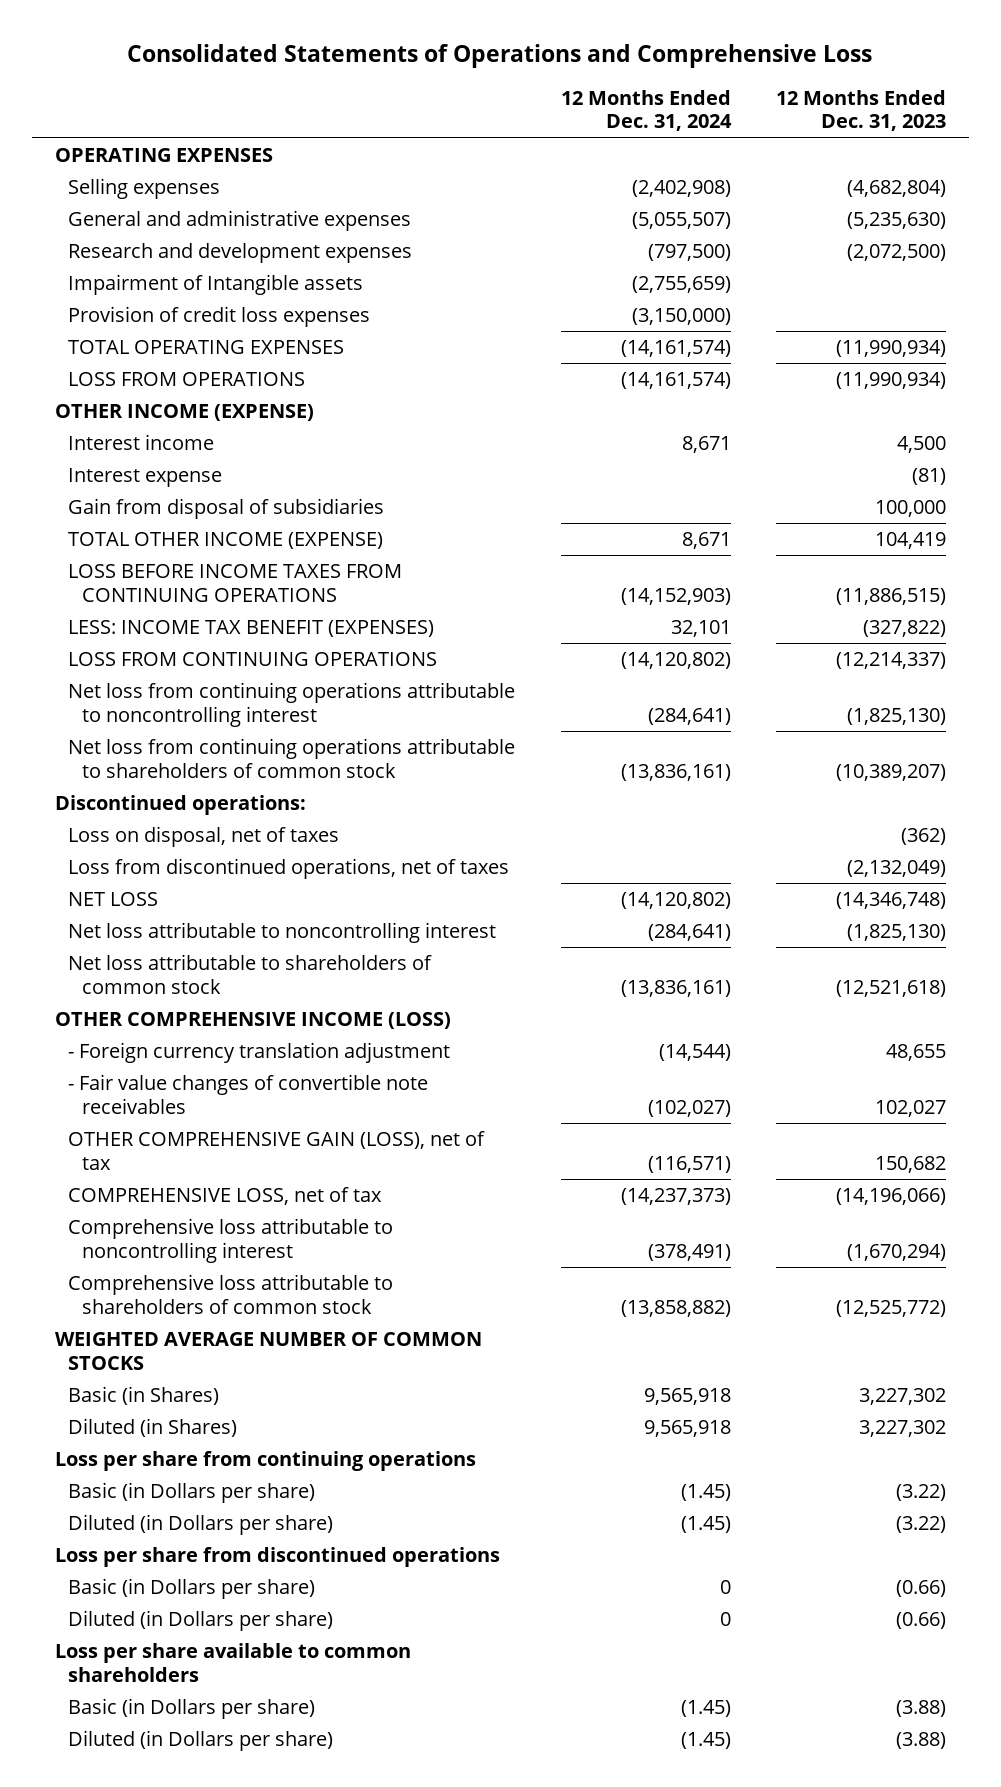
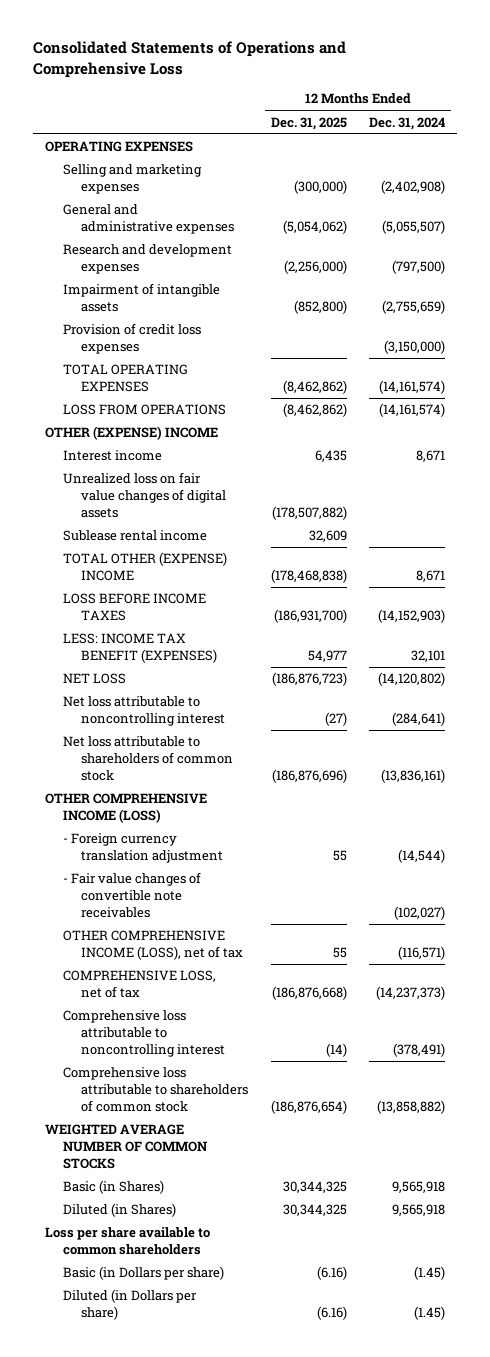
[776,89,947,132] 12 Months Ended Dec. 31, 2023 -> none
none -> [270,116,347,130] Dec. 31, 2025
[68,178,221,200] Selling expenses -> [62,164,202,195] Selling and marketing expenses
[68,274,364,296] Impairment of Intangible assets -> [62,283,220,313] Impairment of intangible assets
[54,404,314,422] OTHER INCOME (EXPENSE) -> [44,426,218,441] OTHER (EXPENSE) INCOME
[68,468,223,488] Interest expense -> none
[68,498,385,520] Gain from disposal of subsidiaries -> none
none -> [62,472,226,518] Unrealized loss on fair value changes of digital assets
none -> [62,530,207,542] Sublease rental income
[68,532,384,550] TOTAL OTHER INCOME (EXPENSE) -> [62,552,227,582] TOTAL OTHER (EXPENSE) INCOME
[68,564,403,602] LOSS BEFORE INCOME TAXES FROM CONTINUING OPERATIONS -> [62,593,206,622] LOSS BEFORE INCOME TAXES
[68,652,438,667] LOSS FROM CONTINUING OPERATIONS -> none
[68,682,516,727] Net loss from continuing operations attributable to noncontrolling interest -> none
[68,738,516,778] Net loss from continuing operations attributable to shareholders of common stock -> none
[54,795,306,816] Discontinued operations: -> none
[68,826,340,848] Loss on disposal, net of taxes -> none
[68,858,510,880] Loss from discontinued operations, net of taxes -> none
[68,1131,486,1170] OTHER COMPREHENSIVE GAIN (LOSS), net of tax -> [62,930,243,961] OTHER COMPREHENSIVE INCOME (LOSS), net of tax
[54,1451,476,1472] Loss per share from continuing operations -> none
[68,1482,316,1504] Basic (in Dollars per share) -> none
[68,1514,334,1536] Diluted (in Dollars per share) -> none
[54,1547,500,1568] Loss per share from discontinued operations -> none
[68,1578,316,1600] Basic (in Dollars per share) -> none
[68,1610,334,1632] Diluted (in Dollars per share) -> none

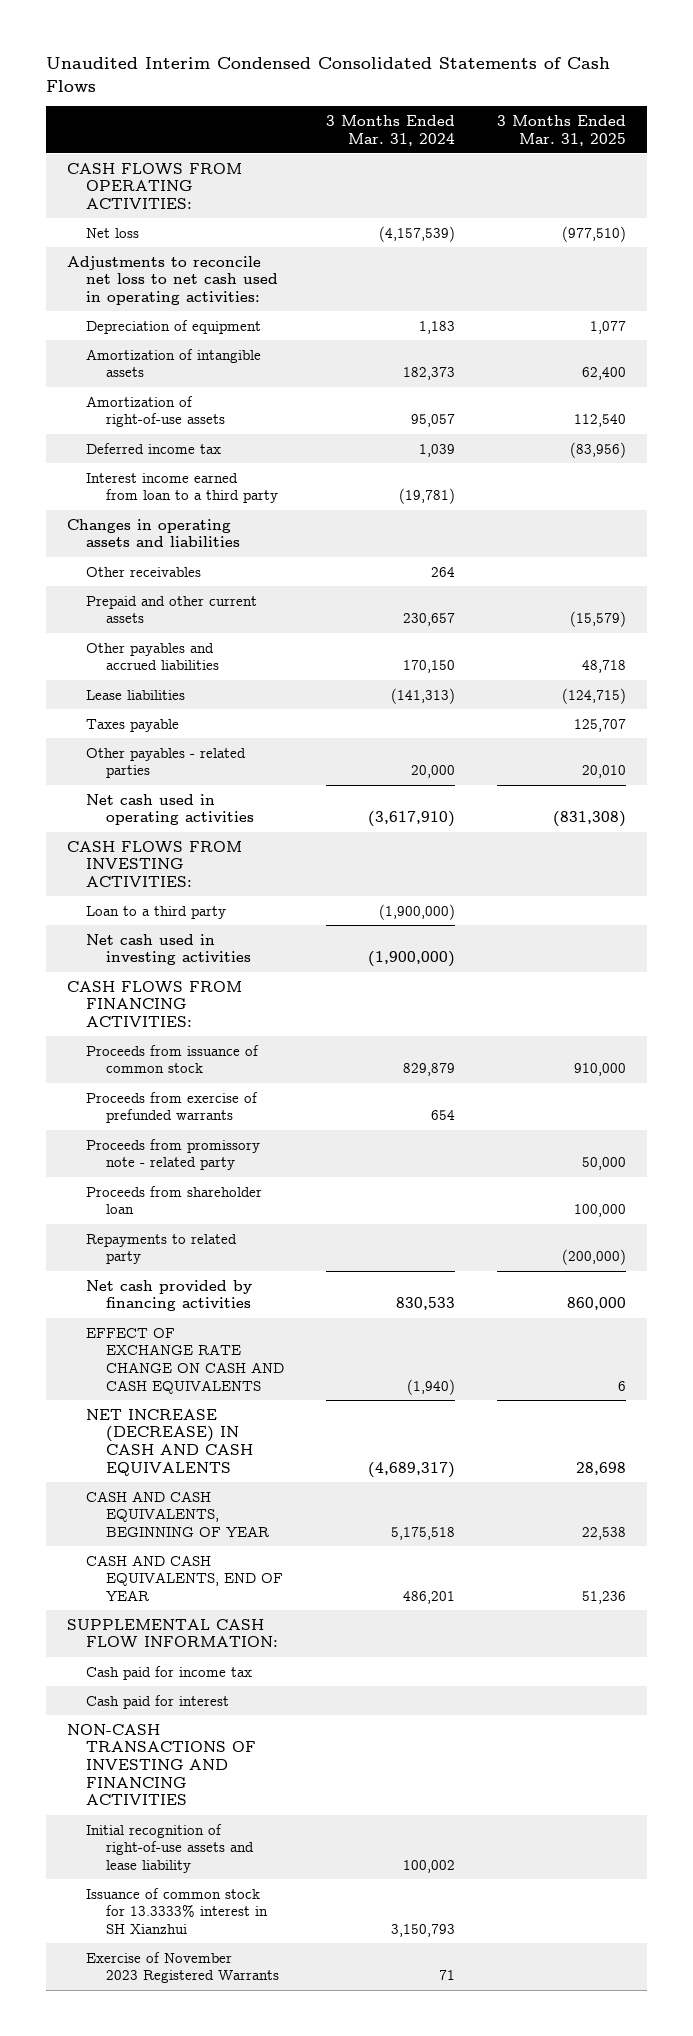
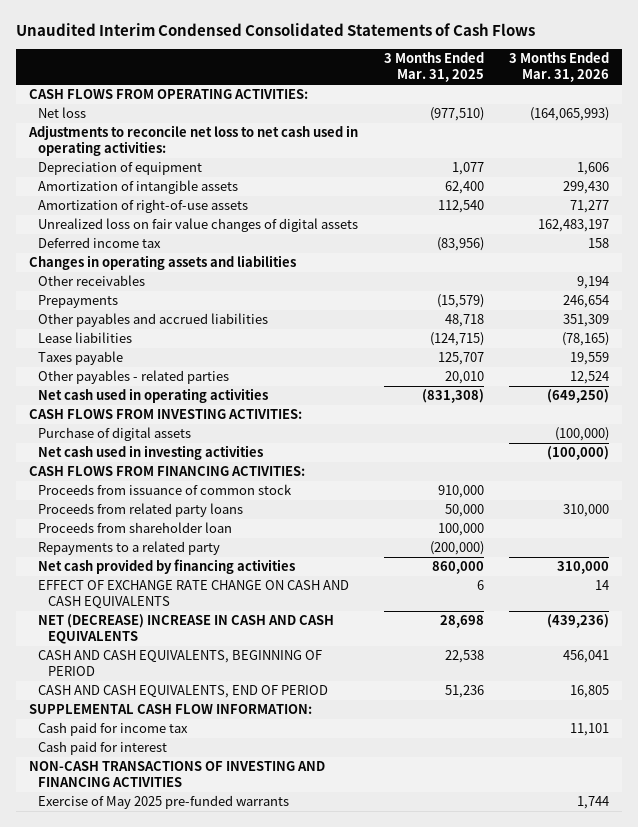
[325,114,455,146] 3 Months Ended Mar. 31, 2024 -> none
none -> [509,52,610,83] 3 Months Ended Mar. 31, 2026
none -> [38,218,359,233] Unrealized loss on fair value changes of digital assets
[86,472,278,504] Interest income earned from loan to a third party -> none
[86,595,258,624] Prepaid and other current assets -> [38,295,119,309] Prepayments
[86,905,227,919] Loan to a third party -> none
none -> [38,427,192,442] Purchase of digital assets
[86,1091,259,1124] Proceeds from exercise of prefunded warrants -> none
[86,1138,261,1171] Proceeds from promissory note - related party -> [38,503,244,518] Proceeds from related party loans
[86,1233,238,1265] Repayments to related party -> [38,541,221,556] Repayments to a related party
[86,1408,253,1476] NET INCREASE (DECREASE) IN CASH AND CASH EQUIVALENTS -> [38,614,335,645] NET (DECREASE) INCREASE IN CASH AND CASH EQUIVALENTS
[86,1490,269,1537] CASH AND CASH EQUIVALENTS, BEGINNING OF YEAR -> [38,650,323,677] CASH AND CASH EQUIVALENTS, BEGINNING OF PERIOD
[86,1554,283,1601] CASH AND CASH EQUIVALENTS, END OF YEAR -> [38,685,329,699] CASH AND CASH EQUIVALENTS, END OF PERIOD
[86,1823,254,1873] Initial recognition of right-of-use assets and lease liability -> none
[86,1887,268,1934] Issuance of common stock for 13.3333% interest in SH Xianzhui -> none
[86,1951,279,1984] Exercise of November 2023 Registered Warrants -> none
none -> [38,795,290,810] Exercise of May 2025 pre-funded warrants

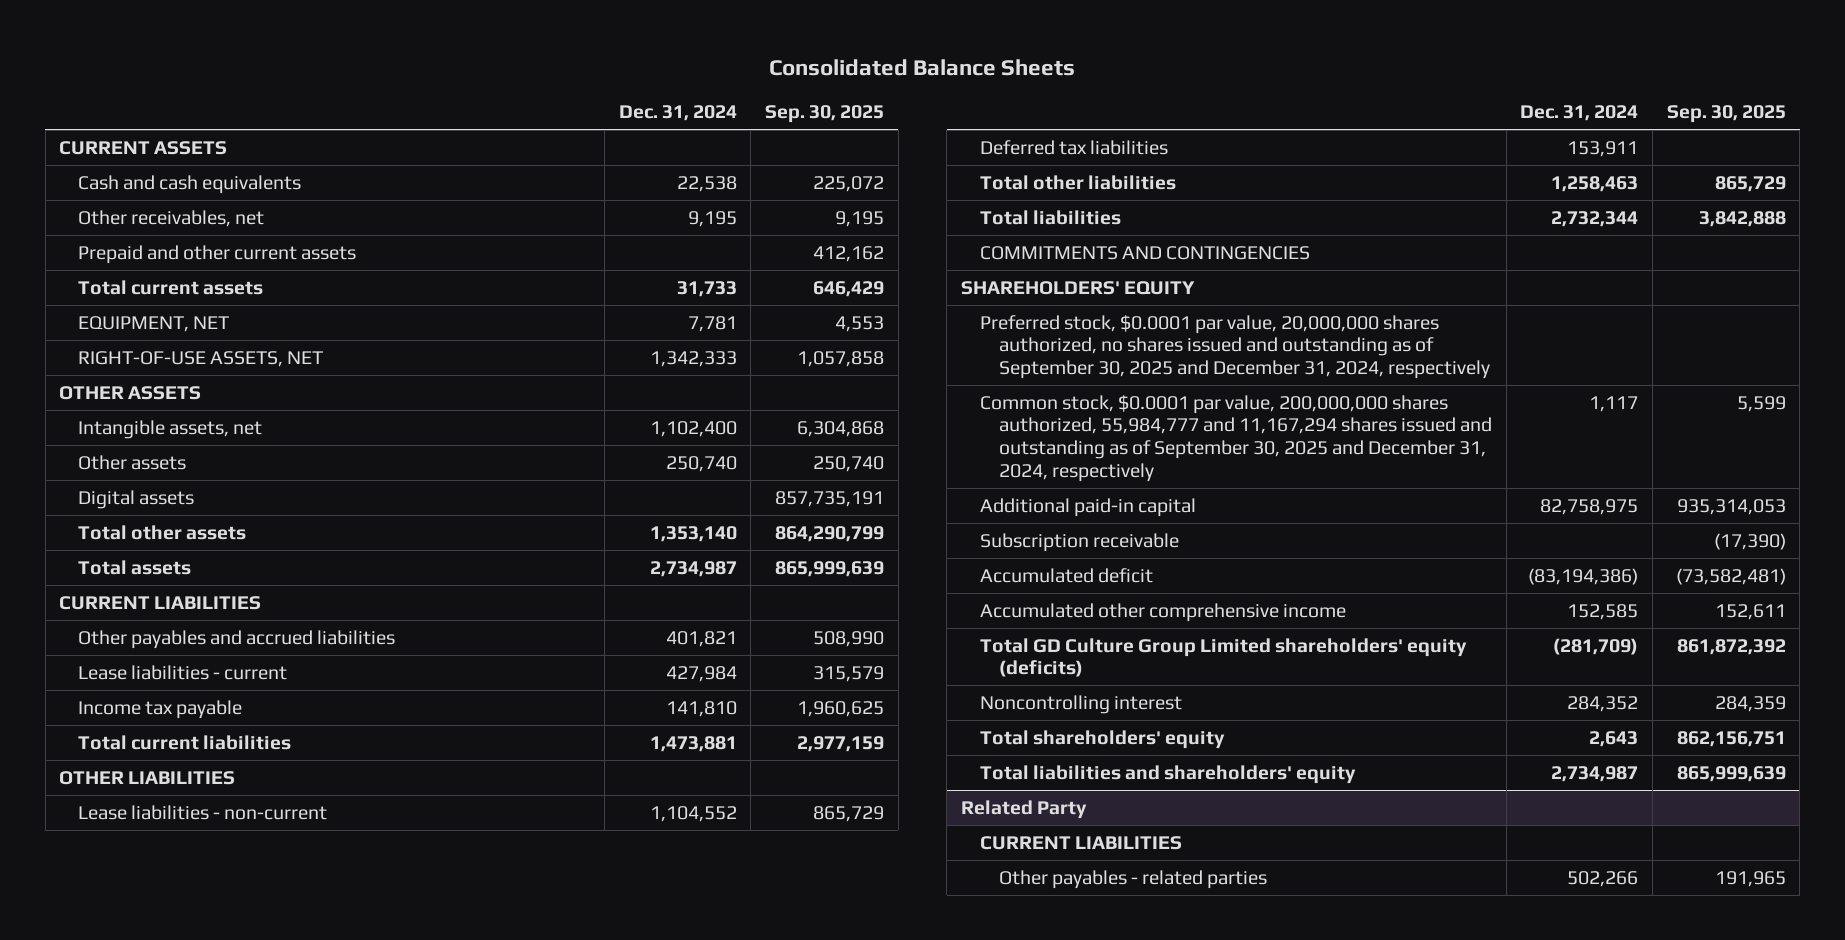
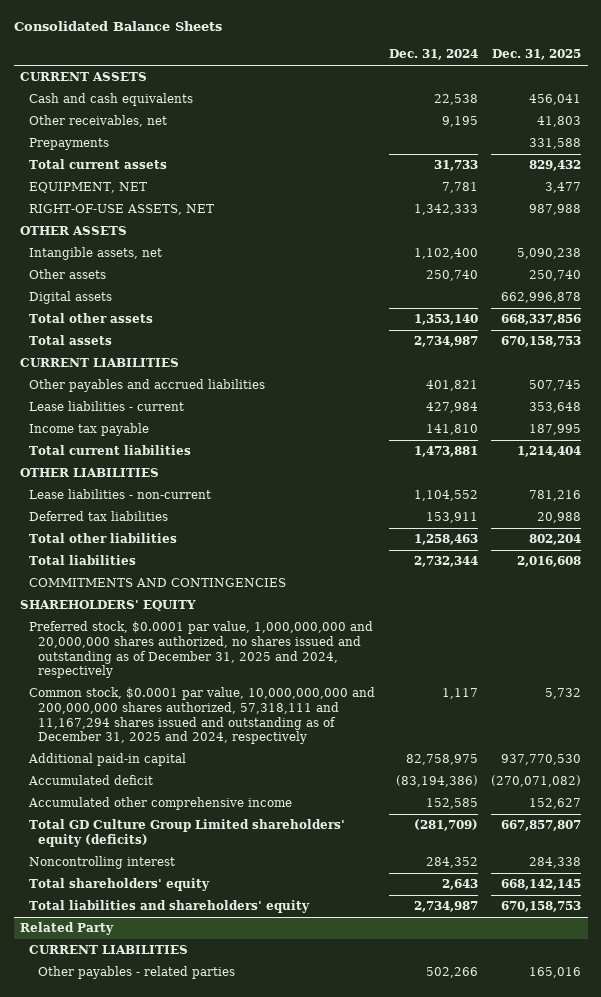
[764,105,884,124] Sep. 30, 2025 -> none
none -> [491,48,581,60] Dec. 31, 2025
[78,244,357,264] Prepaid and other current assets -> none
none -> [29,138,110,151] Prepayments
[980,314,1491,379] Preferred stock, $0.0001 par value, 20,000,000 shares authorized, no shares issued and outstanding as of September 30, 2025 and December 31, 2024, respectively -> [29,621,374,679] Preferred stock, $0.0001 par value, 1,000,000,000 and 20,000,000 shares authorized, no shares issued and outstanding as of December 31, 2025 and 2024, respectively
[980,394,1493,482] Common stock, $0.0001 par value, 200,000,000 shares authorized, 55,984,777 and 11,167,294 shares issued and outstanding as of September 30, 2025 and December 31, 2024, respectively -> [29,687,376,745] Common stock, $0.0001 par value, 10,000,000,000 and 200,000,000 shares authorized, 57,318,111 and 11,167,294 shares issued and outstanding as of December 31, 2025 and 2024, respectively
[980,532,1180,552] Subscription receivable -> none

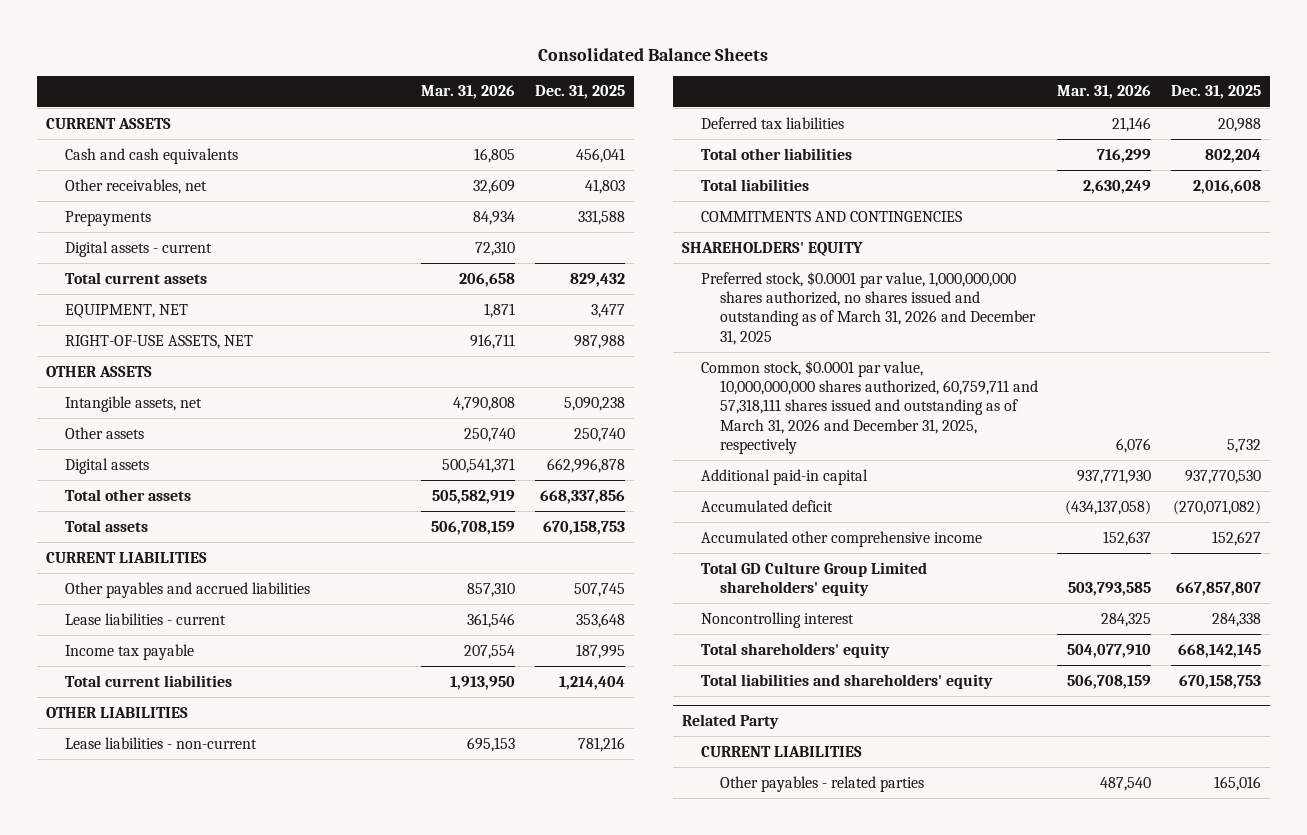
[388,48,478,60] Dec. 31, 2024 -> none
none -> [421,85,516,100] Mar. 31, 2026
none -> [65,240,213,257] Digital assets - current
[29,621,374,679] Preferred stock, $0.0001 par value, 1,000,000,000 and 20,000,000 shares authorized, no shares issued and outstanding as of December 31, 2025 and 2024, respectively -> [701,270,1037,345] Preferred stock, $0.0001 par value, 1,000,000,000 shares authorized, no shares issued and outstanding as of March 31, 2026 and December 31, 2025
[29,687,376,745] Common stock, $0.0001 par value, 10,000,000,000 and 200,000,000 shares authorized, 57,318,111 and 11,167,294 shares issued and outstanding as of December 31, 2025 and 2024, respectively -> [701,359,1039,454] Common stock, $0.0001 par value, 10,000,000,000 shares authorized, 60,759,711 and 57,318,111 shares issued and outstanding as of March 31, 2026 and December 31, 2025, respectively
[29,819,346,847] Total GD Culture Group Limited shareholders' equity (deficits) -> [701,561,928,596] Total GD Culture Group Limited shareholders' equity

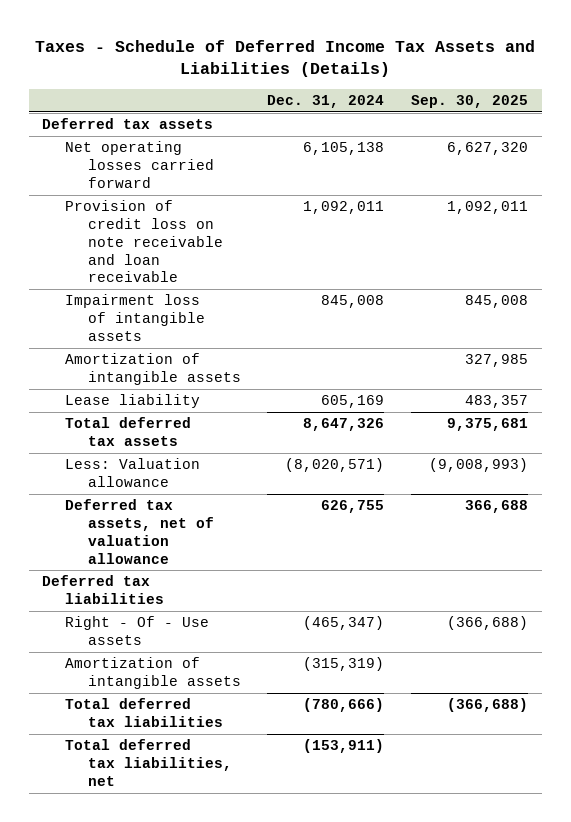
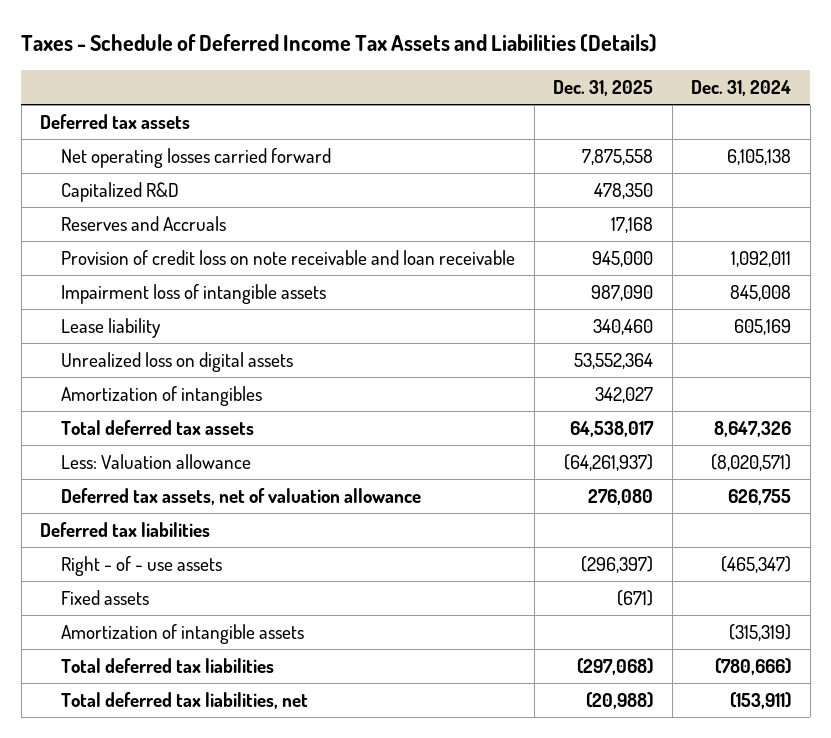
[411,95,529,109] Sep. 30, 2025 -> none
none -> [553,79,654,96] Dec. 31, 2025
none -> [61,182,180,203] Capitalized R&D
none -> [61,216,227,232] Reserves and Accruals
[64,353,241,386] Amortization of intangible assets -> none
none -> [61,352,294,373] Unrealized loss on digital assets
none -> [61,386,263,407] Amortization of intangibles
[64,616,209,646] Right - Of - Use assets -> [61,556,223,577] Right - of - use assets
none -> [61,590,150,606] Fixed assets

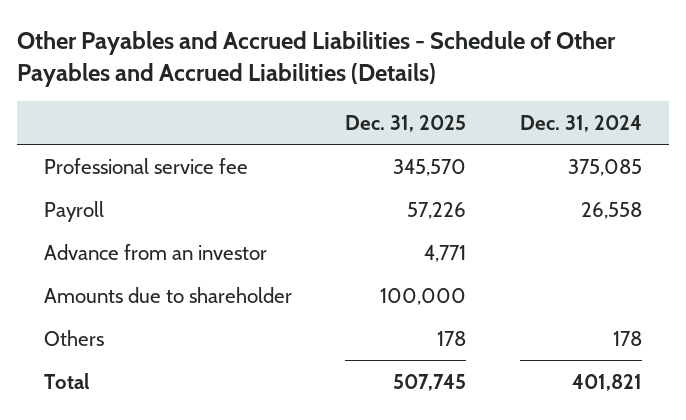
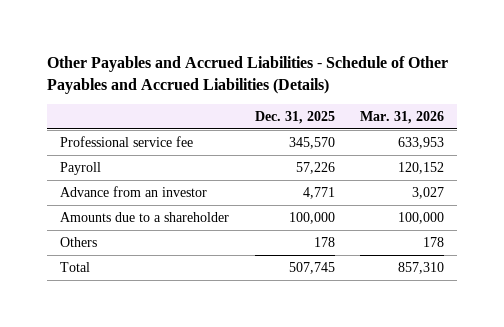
[520,115,643,133] Dec. 31, 2024 -> none
none -> [360,110,445,124] Mar. 31, 2026
[43,286,292,303] Amounts due to shareholder -> [59,212,229,223] Amounts due to a shareholder

